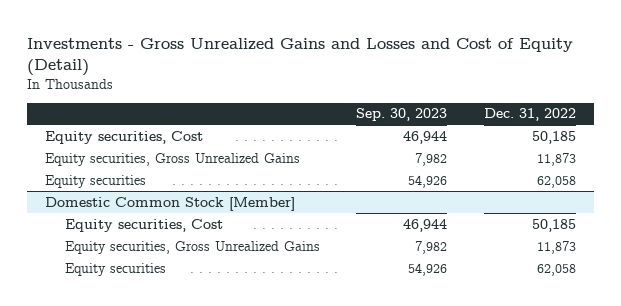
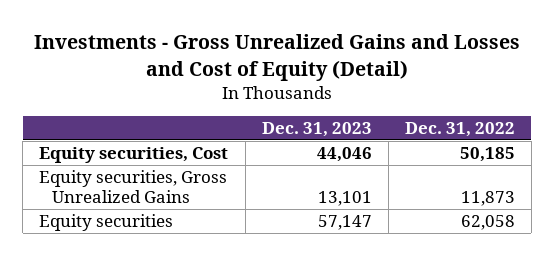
[356,108,448,122] Sep. 30, 2023 -> none
none -> [261,122,372,138] Dec. 31, 2023
[45,196,296,211] Domestic Common Stock [Member] -> none
[64,218,223,232] Equity securities, Cost -> none
[64,240,320,254] Equity securities, Gross Unrealized Gains -> none
[64,262,166,276] Equity securities -> none

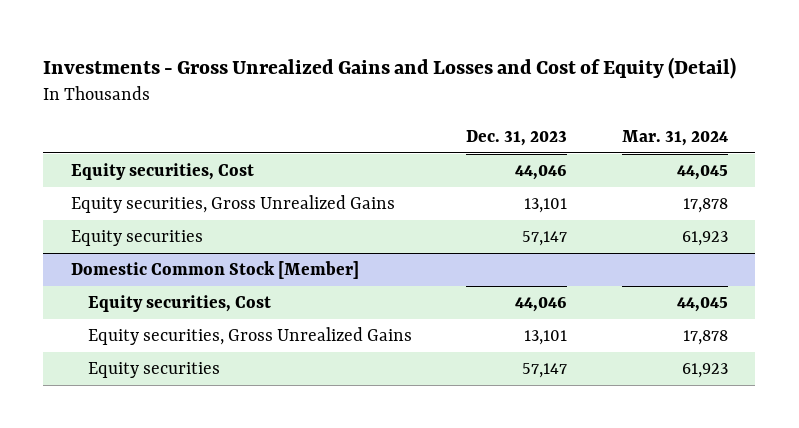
[404,122,515,138] Dec. 31, 2022 -> none
none -> [622,129,729,146] Mar. 31, 2024
none -> [70,261,359,280] Domestic Common Stock [Member]
none -> [87,295,271,313] Equity securities, Cost
none -> [87,327,412,346] Equity securities, Gross Unrealized Gains
none -> [87,362,220,379] Equity securities

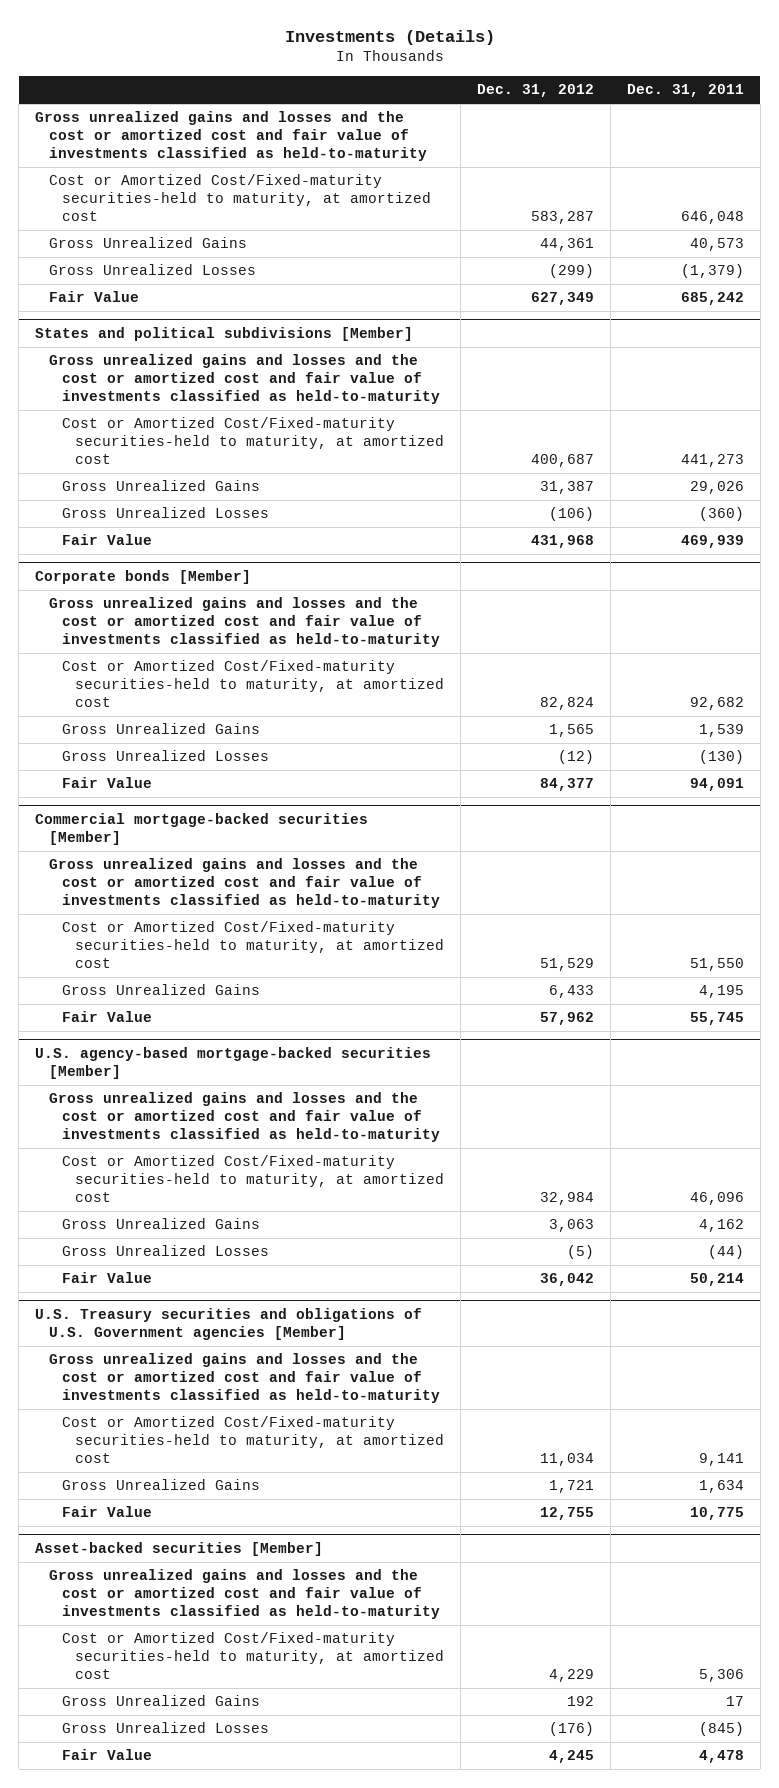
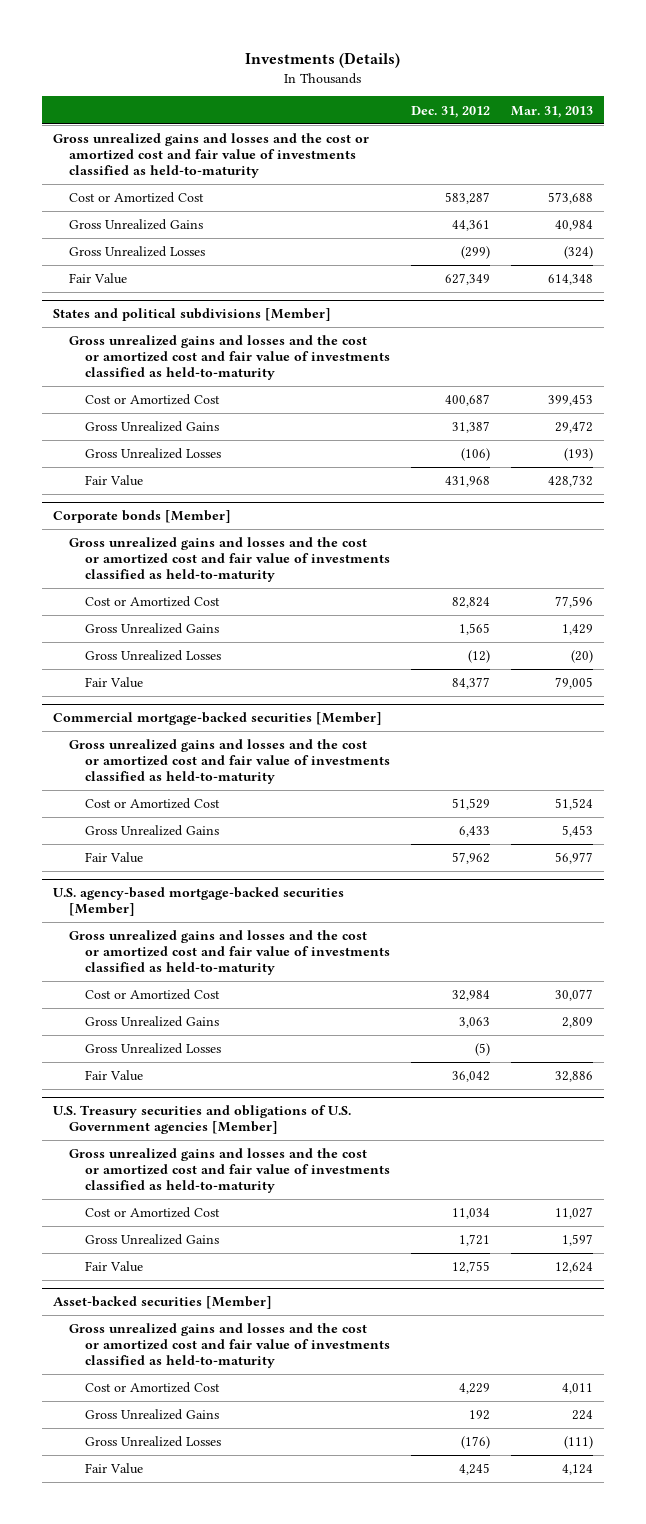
[627,84,745,98] Dec. 31, 2011 -> none
none -> [511,105,594,118] Mar. 31, 2013
[48,174,431,222] Cost or Amortized Cost/Fixed-maturity securities-held to maturity, at amortized cost -> [68,192,204,204] Cost or Amortized Cost
[61,417,445,465] Cost or Amortized Cost/Fixed-maturity securities-held to maturity, at amortized cost -> [85,394,221,406] Cost or Amortized Cost
[61,660,445,708] Cost or Amortized Cost/Fixed-maturity securities-held to maturity, at amortized cost -> [85,596,221,608] Cost or Amortized Cost
[61,921,445,969] Cost or Amortized Cost/Fixed-maturity securities-held to maturity, at amortized cost -> [85,798,221,810] Cost or Amortized Cost
[61,1155,445,1203] Cost or Amortized Cost/Fixed-maturity securities-held to maturity, at amortized cost -> [85,989,221,1001] Cost or Amortized Cost
[61,1416,445,1464] Cost or Amortized Cost/Fixed-maturity securities-held to maturity, at amortized cost -> [85,1207,221,1219] Cost or Amortized Cost
[61,1632,445,1680] Cost or Amortized Cost/Fixed-maturity securities-held to maturity, at amortized cost -> [85,1382,221,1394] Cost or Amortized Cost

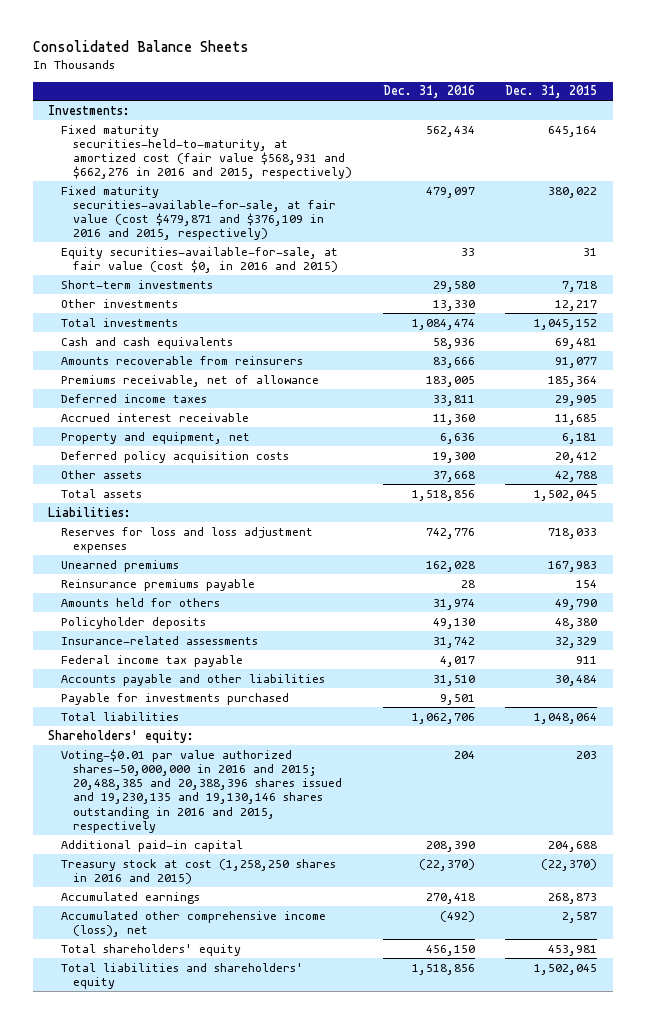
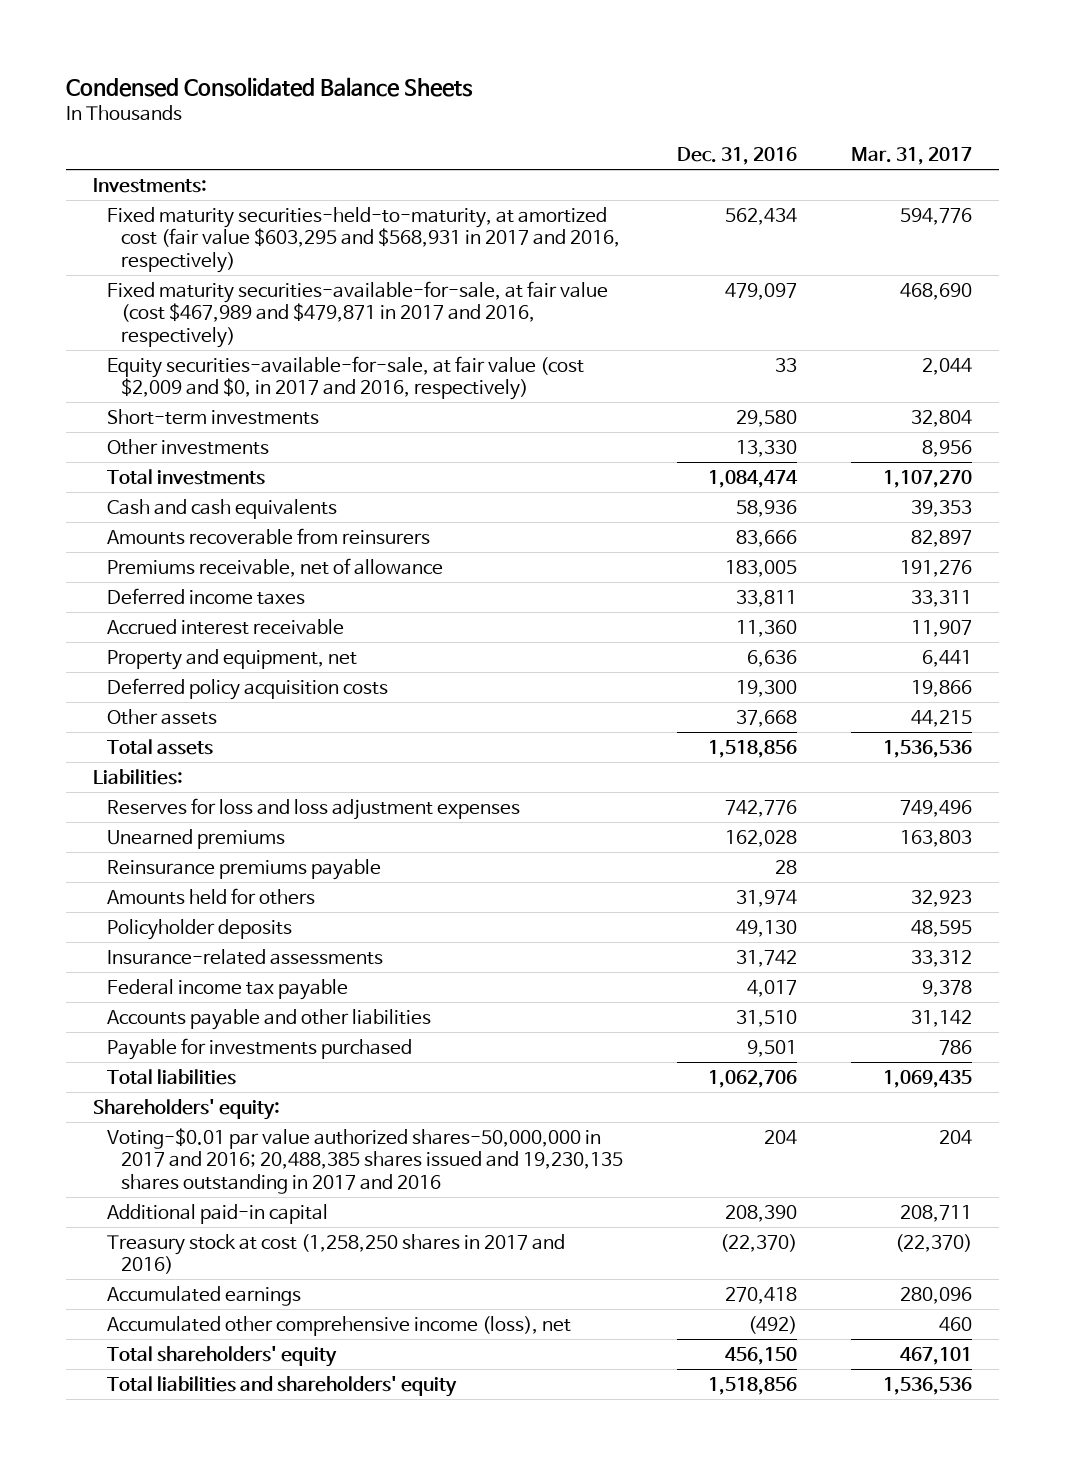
[33,40,250,53] Consolidated Balance Sheets -> [65,76,473,97] Condensed Consolidated Balance Sheets
[505,85,598,99] Dec. 31, 2015 -> none
none -> [851,147,973,166] Mar. 31, 2017
[60,124,353,180] Fixed maturity securities-held-to-maturity, at amortized cost (fair value $568,931 and $662,276 in 2016 and 2015, respectively) -> [106,206,621,273] Fixed maturity securities-held-to-maturity, at amortized cost (fair value $603,295 and $568,931 in 2017 and 2016, respectively)
[60,185,337,241] Fixed maturity securities-available-for-sale, at fair value (cost $479,871 and $376,109 in 2016 and 2015, respectively) -> [106,280,608,348] Fixed maturity securities-available-for-sale, at fair value (cost $467,989 and $479,871 in 2017 and 2016, respectively)
[60,246,339,273] Equity securities-available-for-sale, at fair value (cost $0, in 2016 and 2015) -> [106,355,584,401] Equity securities-available-for-sale, at fair value (cost $2,009 and $0, in 2017 and 2016, respectively)
[60,748,343,834] Voting-$0.01 par value authorized shares-50,000,000 in 2016 and 2015; 20,488,385 and 20,388,396 shares issued and 19,230,135 and 19,130,146 shares outstanding in 2016 and 2015, respectively -> [106,1127,624,1194] Voting-$0.01 par value authorized shares-50,000,000 in 2017 and 2016; 20,488,385 shares issued and 19,230,135 shares outstanding in 2017 and 2016
[60,858,336,884] Treasury stock at cost (1,258,250 shares in 2016 and 2015) -> [106,1233,565,1275] Treasury stock at cost (1,258,250 shares in 2017 and 2016)

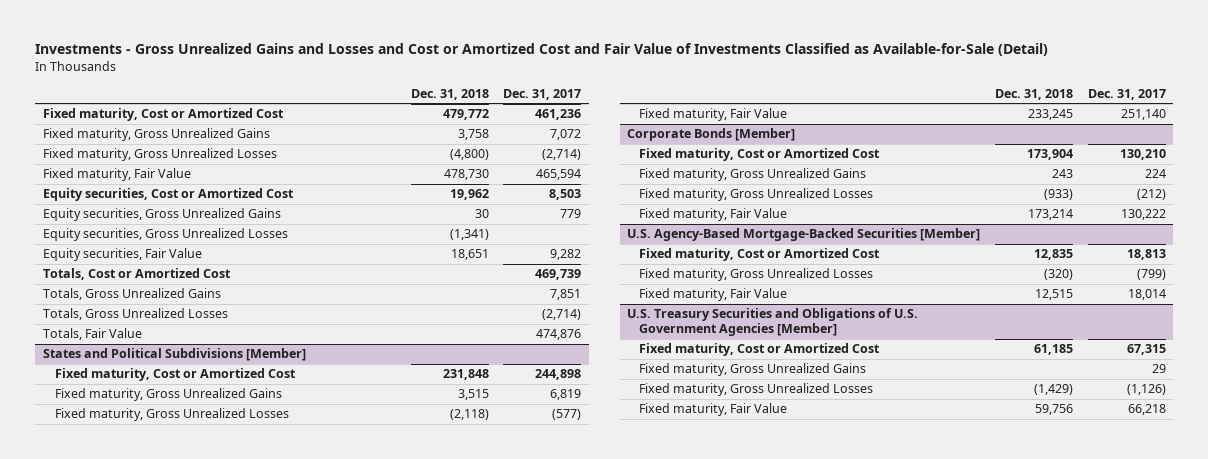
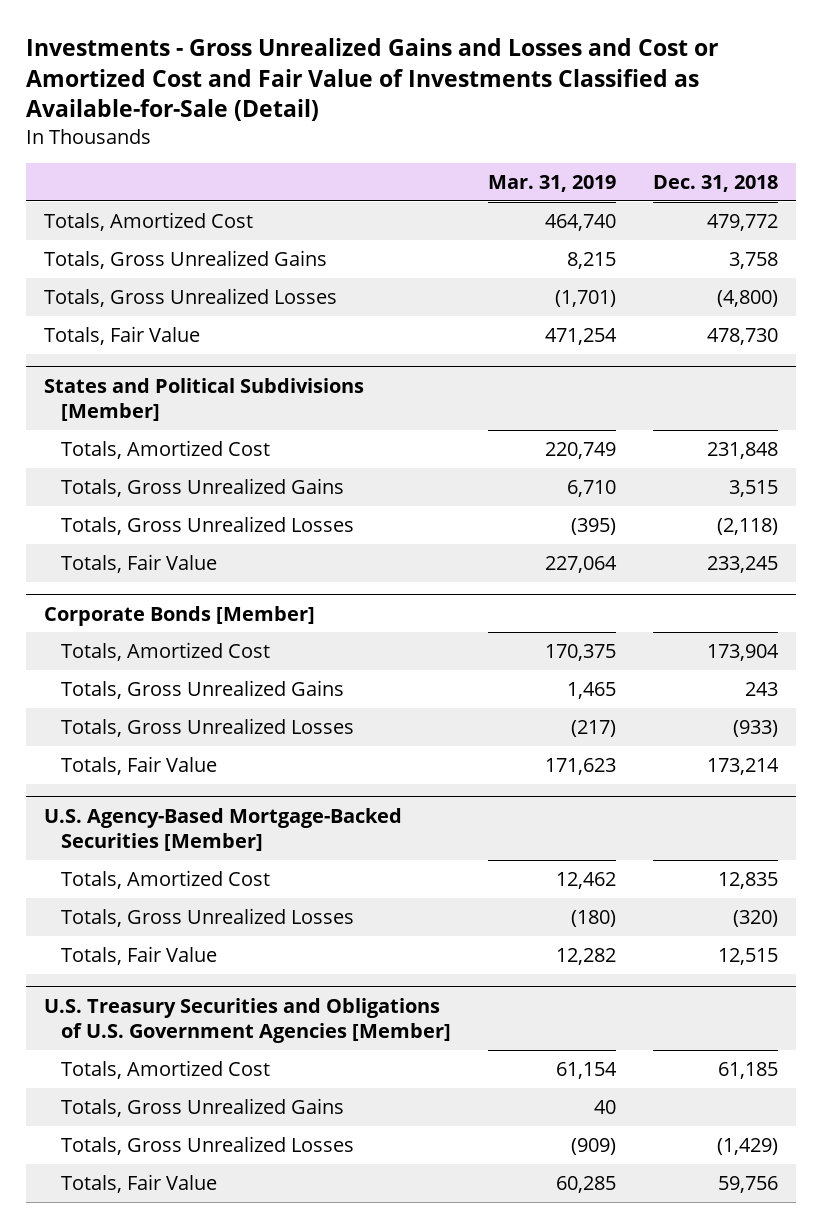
[503,88,582,100] Dec. 31, 2017 -> none
none -> [487,174,616,192] Mar. 31, 2019
[42,188,294,202] Equity securities, Cost or Amortized Cost -> none
[42,208,281,222] Equity securities, Gross Unrealized Gains -> none
[42,228,288,242] Equity securities, Gross Unrealized Losses -> none
[42,248,202,262] Equity securities, Fair Value -> none
[42,268,231,281] Totals, Cost or Amortized Cost -> none
[42,288,221,301] Totals, Gross Unrealized Gains -> none
[42,308,228,321] Totals, Gross Unrealized Losses -> none
[42,328,142,341] Totals, Fair Value -> none
[42,108,284,122] Fixed maturity, Cost or Amortized Cost -> [44,211,254,231] Totals, Amortized Cost
[42,128,270,142] Fixed maturity, Gross Unrealized Gains -> [44,249,328,269] Totals, Gross Unrealized Gains
[42,148,277,162] Fixed maturity, Gross Unrealized Losses -> [44,287,338,307] Totals, Gross Unrealized Losses
[42,168,191,182] Fixed maturity, Fair Value -> [44,325,201,345] Totals, Fair Value
[55,368,297,382] Fixed maturity, Cost or Amortized Cost -> [61,439,271,459] Totals, Amortized Cost
[55,388,283,402] Fixed maturity, Gross Unrealized Gains -> [61,477,345,497] Totals, Gross Unrealized Gains
[55,408,290,422] Fixed maturity, Gross Unrealized Losses -> [61,515,355,535] Totals, Gross Unrealized Losses
[639,108,788,122] Fixed maturity, Fair Value -> [61,553,218,573] Totals, Fair Value
[639,148,881,162] Fixed maturity, Cost or Amortized Cost -> [61,641,271,661] Totals, Amortized Cost
[639,168,867,182] Fixed maturity, Gross Unrealized Gains -> [61,679,345,699] Totals, Gross Unrealized Gains
[639,188,874,202] Fixed maturity, Gross Unrealized Losses -> [61,717,355,737] Totals, Gross Unrealized Losses
[639,208,788,222] Fixed maturity, Fair Value -> [61,755,218,775] Totals, Fair Value
[639,248,881,262] Fixed maturity, Cost or Amortized Cost -> [61,869,271,889] Totals, Amortized Cost
[639,268,874,282] Fixed maturity, Gross Unrealized Losses -> [61,907,355,927] Totals, Gross Unrealized Losses
[639,288,788,302] Fixed maturity, Fair Value -> [61,945,218,965] Totals, Fair Value
[639,343,881,357] Fixed maturity, Cost or Amortized Cost -> [61,1059,271,1079] Totals, Amortized Cost
[639,363,867,377] Fixed maturity, Gross Unrealized Gains -> [61,1097,345,1117] Totals, Gross Unrealized Gains
[639,383,874,397] Fixed maturity, Gross Unrealized Losses -> [61,1135,355,1155] Totals, Gross Unrealized Losses
[639,403,788,417] Fixed maturity, Fair Value -> [61,1173,218,1193] Totals, Fair Value

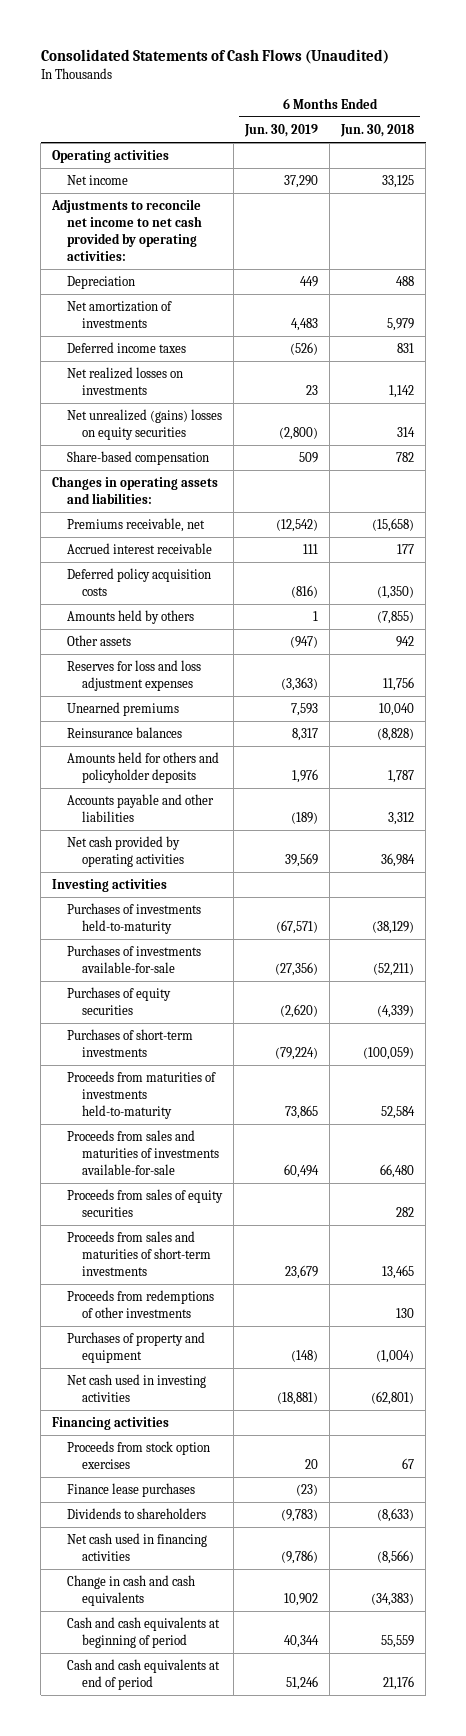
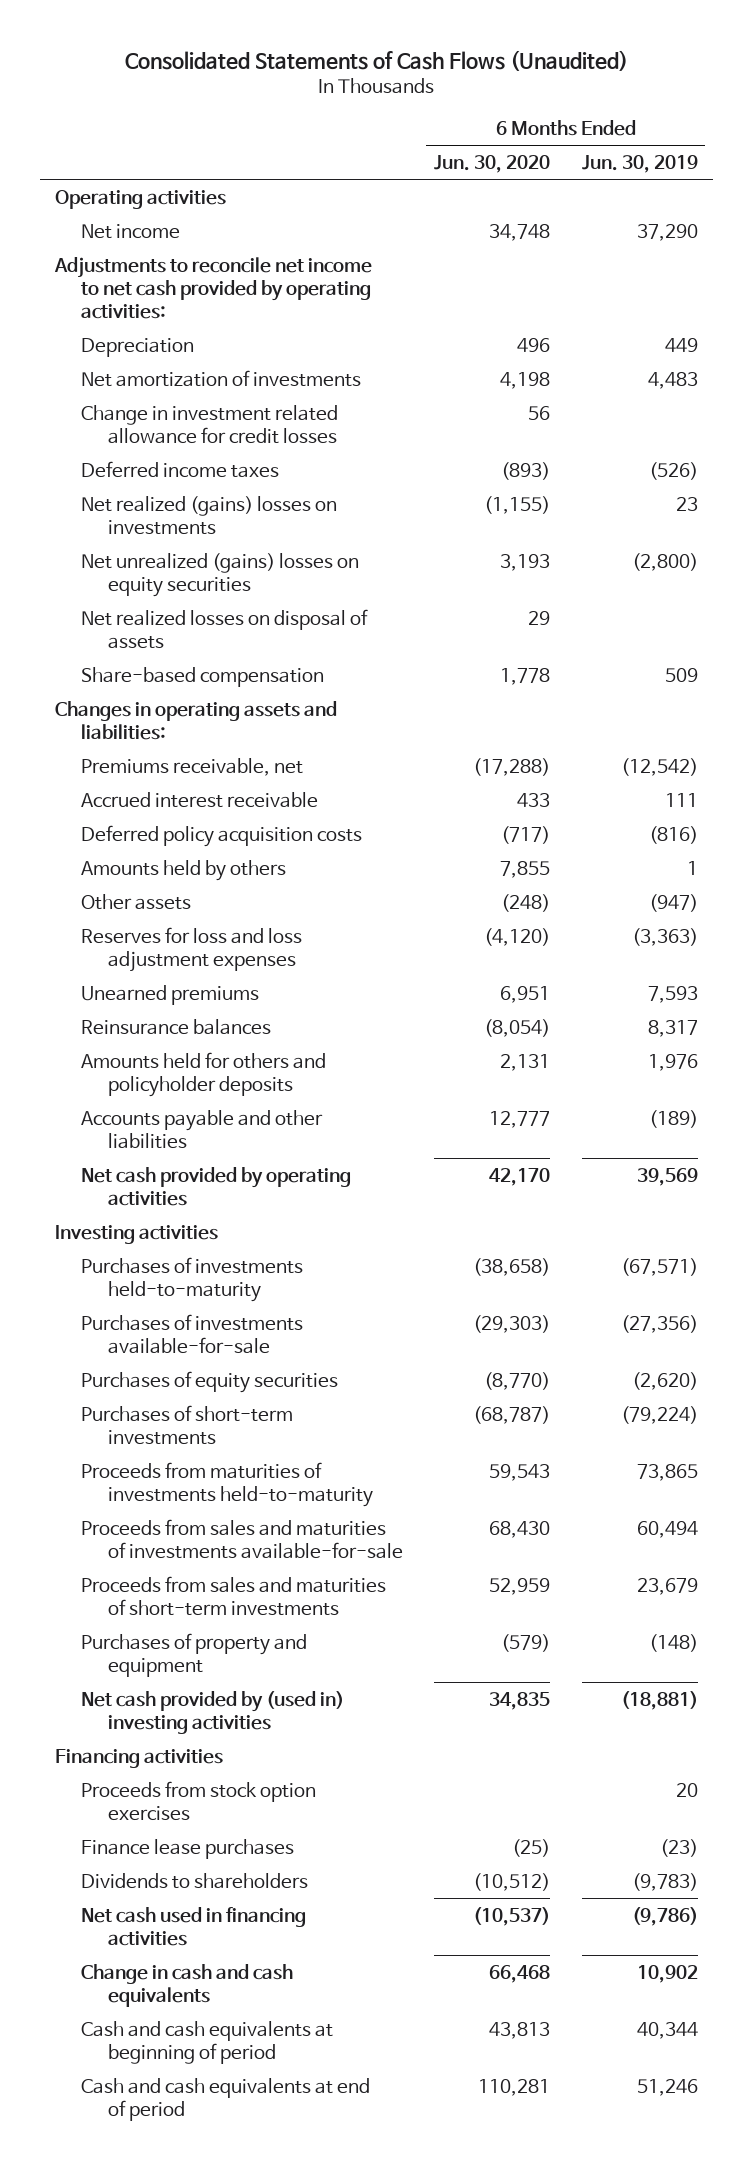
[340,124,415,138] Jun. 30, 2018 -> none
none -> [434,155,551,174] Jun. 30, 2020
none -> [81,404,339,444] Change in investment related allowance for credit losses
[66,367,183,395] Net realized losses on investments -> [81,495,338,535] Net realized (gains) losses on investments
none -> [81,608,369,649] Net realized losses on disposal of assets
[66,1189,223,1217] Proceeds from sales of equity securities -> none
[66,1290,214,1318] Proceeds from redemptions of other investments -> none
[66,1374,206,1402] Net cash used in investing activities -> [81,1690,345,1734] Net cash provided by (used in) investing activities

